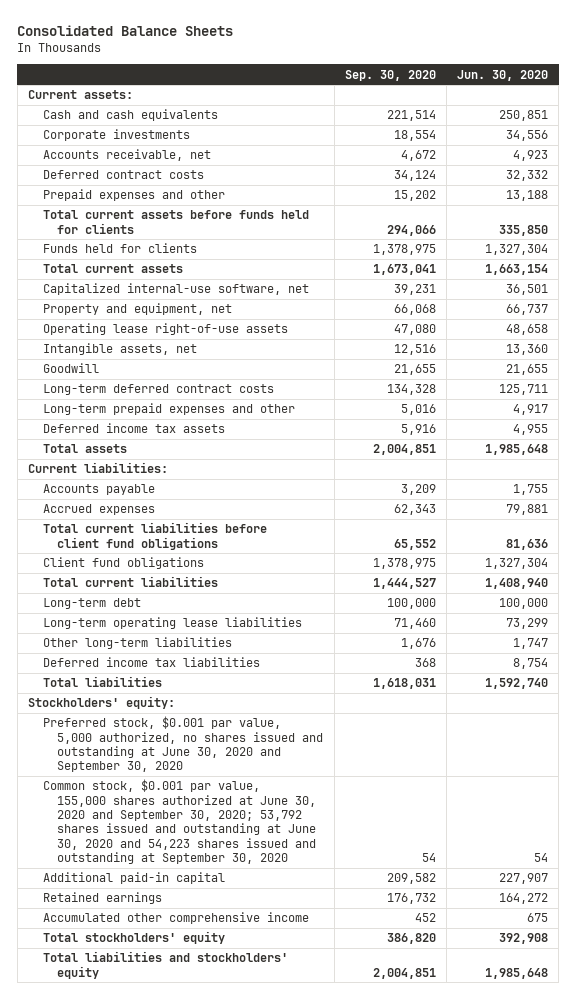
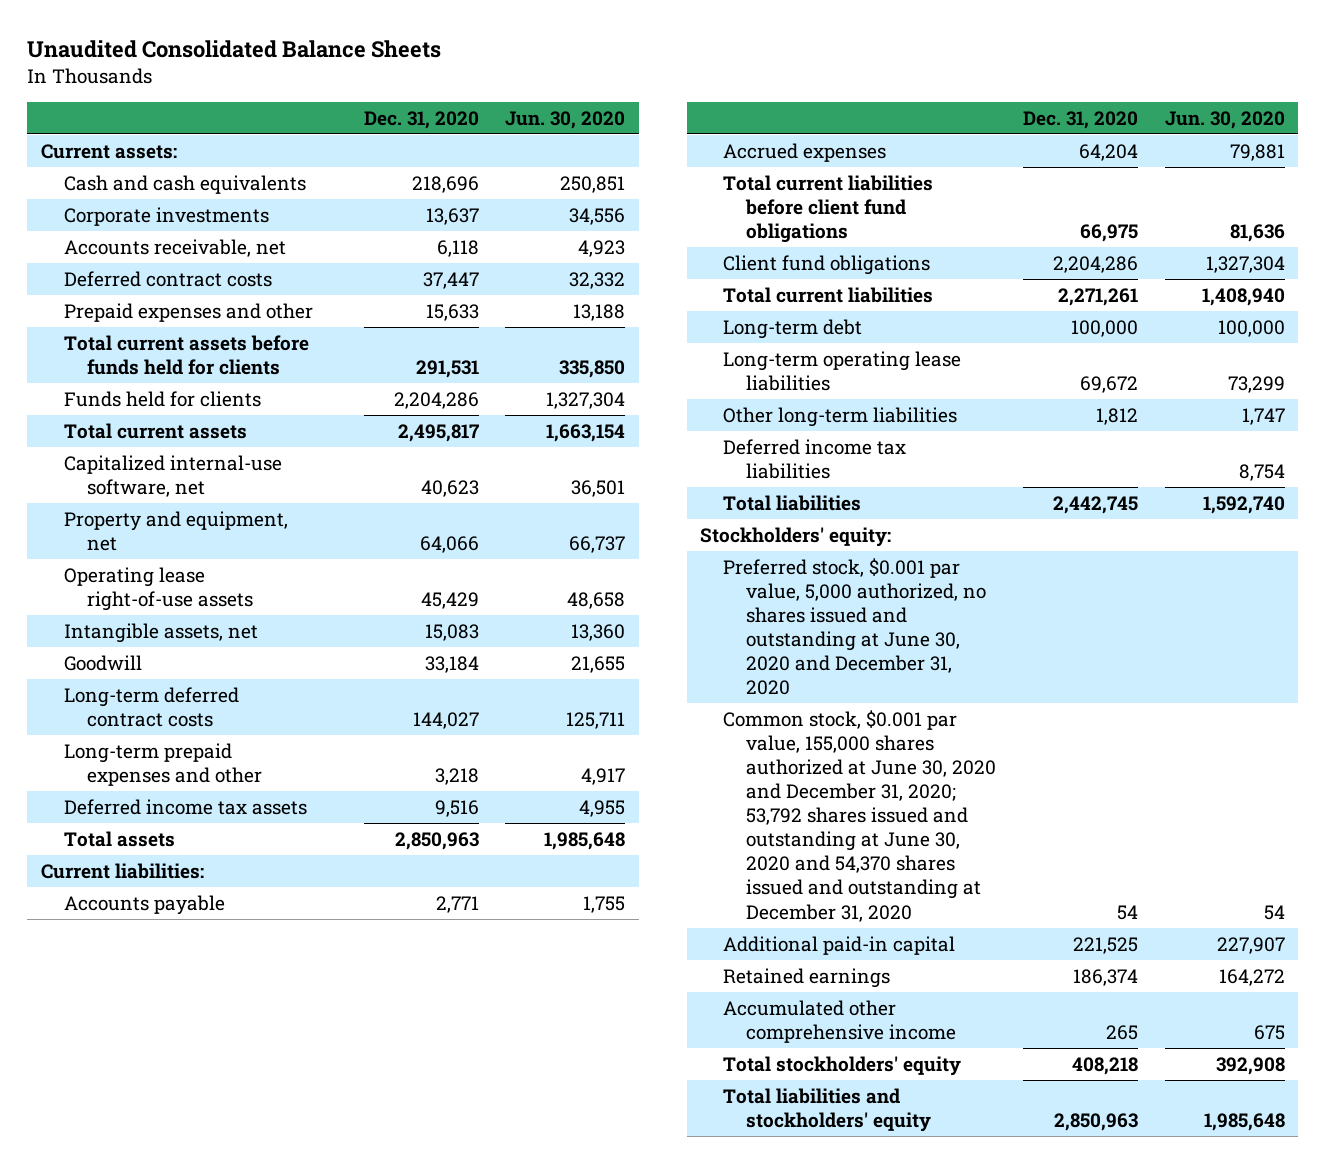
[17,24,234,36] Consolidated Balance Sheets -> [27,40,442,59] Unaudited Consolidated Balance Sheets
[344,69,436,81] Sep. 30, 2020 -> none
none -> [363,110,479,129] Dec. 31, 2020
[42,716,324,773] Preferred stock, $0.001 par value, 5,000 authorized, no shares issued and outstanding at June 30, 2020 and September 30, 2020 -> [722,557,986,696] Preferred stock, $0.001 par value, 5,000 authorized, no shares issued and outstanding at June 30, 2020 and December 31, 2020
[42,779,317,865] Common stock, $0.001 par value, 155,000 shares authorized at June 30, 2020 and September 30, 2020; 53,792 shares issued and outstanding at June 30, 2020 and 54,223 shares issued and outstanding at September 30, 2020 -> [722,709,996,922] Common stock, $0.001 par value, 155,000 shares authorized at June 30, 2020 and December 31, 2020; 53,792 shares issued and outstanding at June 30, 2020 and 54,370 shares issued and outstanding at December 31, 2020

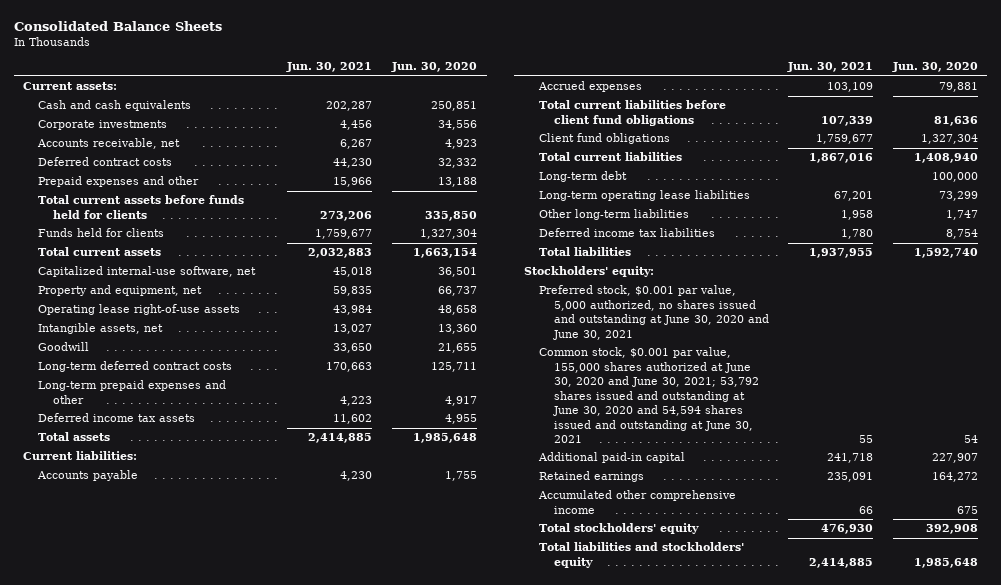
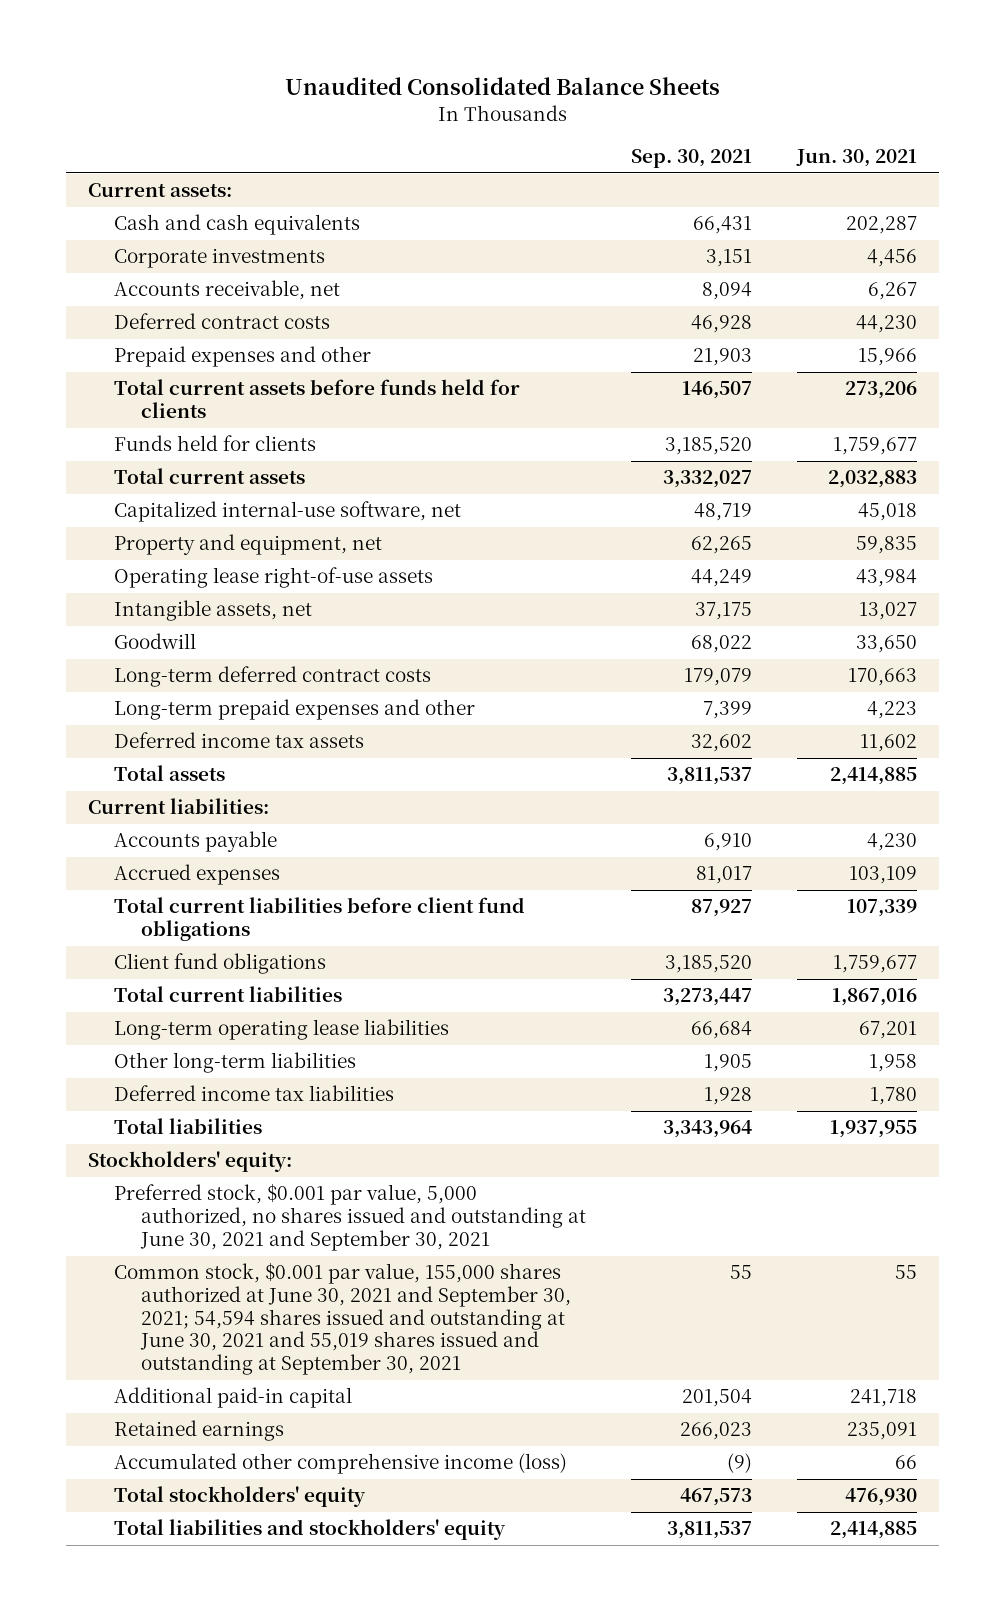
[13,20,222,31] Consolidated Balance Sheets -> [284,77,720,96] Unaudited Consolidated Balance Sheets
[390,62,477,73] Jun. 30, 2020 -> none
none -> [630,148,752,168] Sep. 30, 2021
[539,171,628,183] Long-term debt -> none
[539,285,770,340] Preferred stock, $0.001 par value, 5,000 authorized, no shares issued and outstanding at June 30, 2020 and June 30, 2021 -> [114,1184,586,1251] Preferred stock, $0.001 par value, 5,000 authorized, no shares issued and outstanding at June 30, 2021 and September 30, 2021
[539,347,760,444] Common stock, $0.001 par value, 155,000 shares authorized at June 30, 2020 and June 30, 2021; 53,792 shares issued and outstanding at June 30, 2020 and 54,594 shares issued and outstanding at June 30, 2021 -> [114,1263,571,1376] Common stock, $0.001 par value, 155,000 shares authorized at June 30, 2021 and September 30, 2021; 54,594 shares issued and outstanding at June 30, 2021 and 55,019 shares issued and outstanding at September 30, 2021
[538,490,737,514] Accumulated other comprehensive income -> [114,1453,568,1475] Accumulated other comprehensive income (loss)

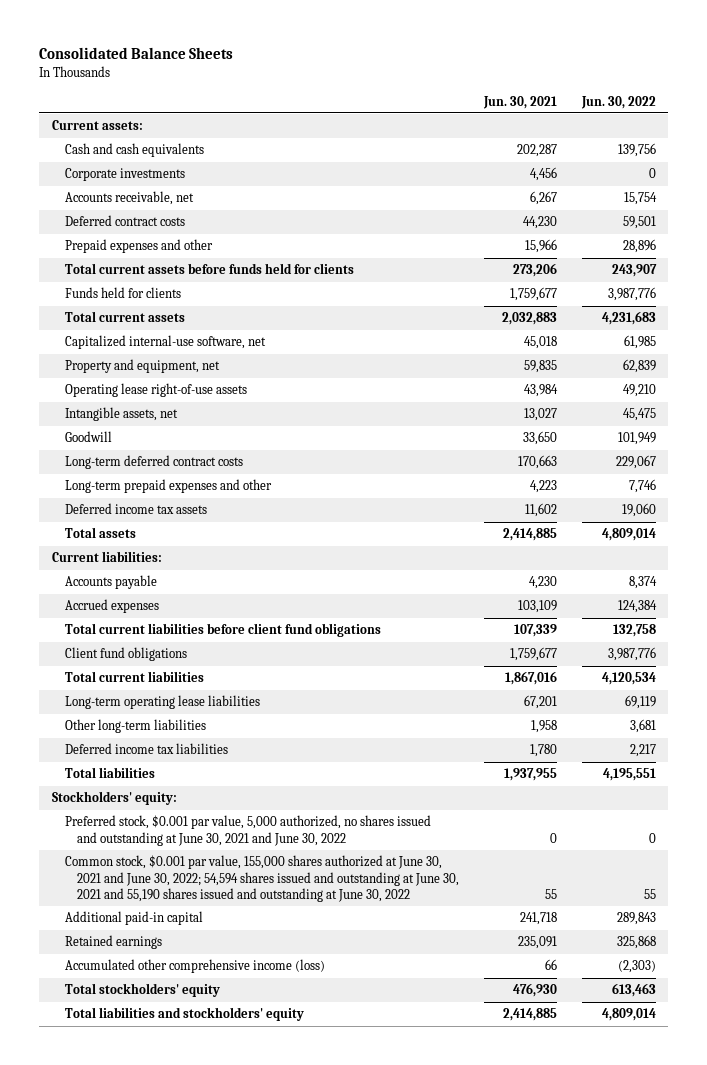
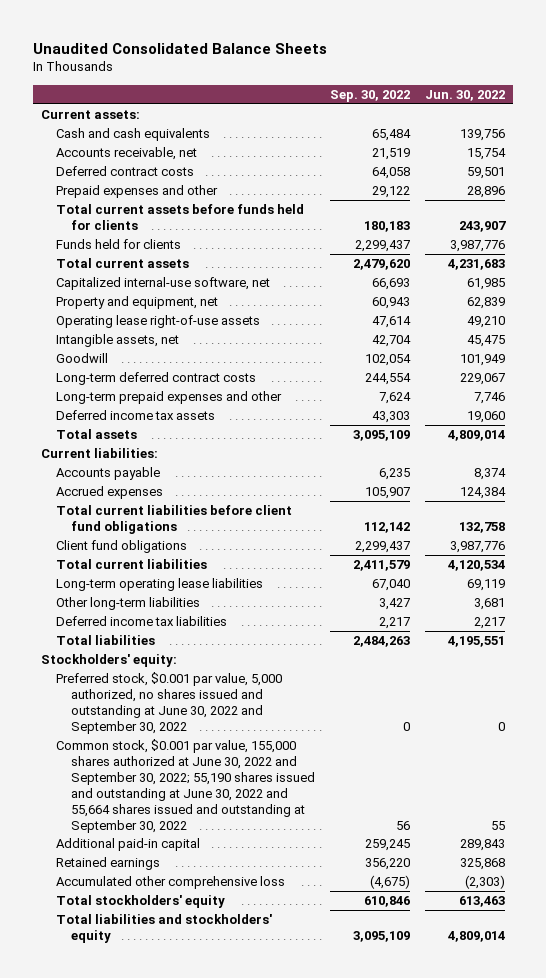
[39,47,234,60] Consolidated Balance Sheets -> [33,42,328,54] Unaudited Consolidated Balance Sheets
[482,95,557,109] Jun. 30, 2021 -> none
none -> [329,89,410,102] Sep. 30, 2022
[64,168,185,182] Corporate investments -> none
[64,815,431,846] Preferred stock, $0.001 par value, 5,000 authorized, no shares issued and outstanding at June 30, 2021 and June 30, 2022 -> [55,672,282,734] Preferred stock, $0.001 par value, 5,000 authorized, no shares issued and outstanding at June 30, 2022 and September 30, 2022
[64,855,460,902] Common stock, $0.001 par value, 155,000 shares authorized at June 30, 2021 and June 30, 2022; 54,594 shares issued and outstanding at June 30, 2021 and 55,190 shares issued and outstanding at June 30, 2022 -> [55,739,315,833] Common stock, $0.001 par value, 155,000 shares authorized at June 30, 2022 and September 30, 2022; 55,190 shares issued and outstanding at June 30, 2022 and 55,664 shares issued and outstanding at September 30, 2022
[64,959,325,974] Accumulated other comprehensive income (loss) -> [55,876,285,890] Accumulated other comprehensive loss

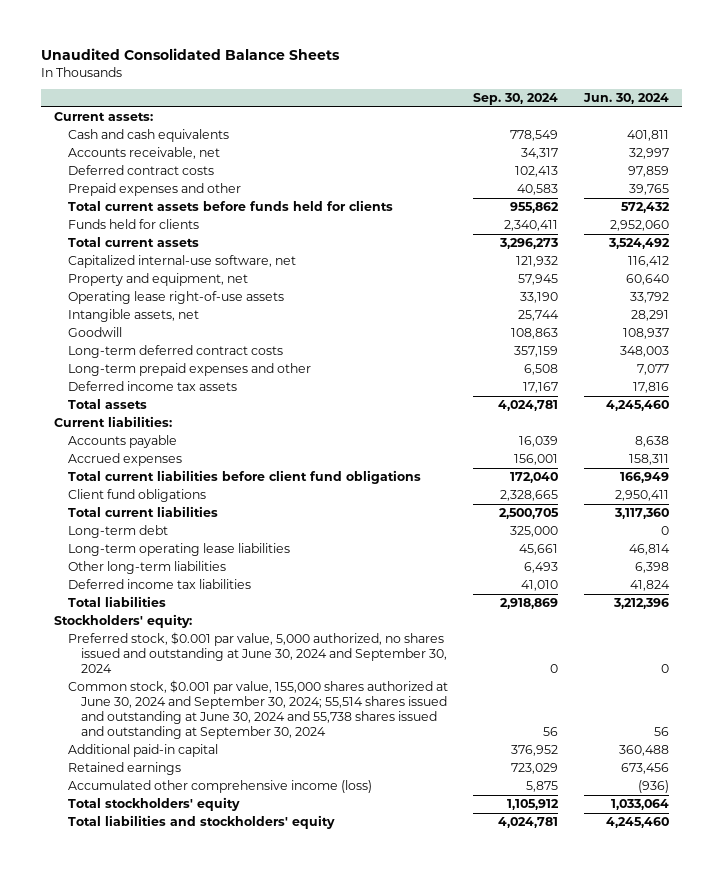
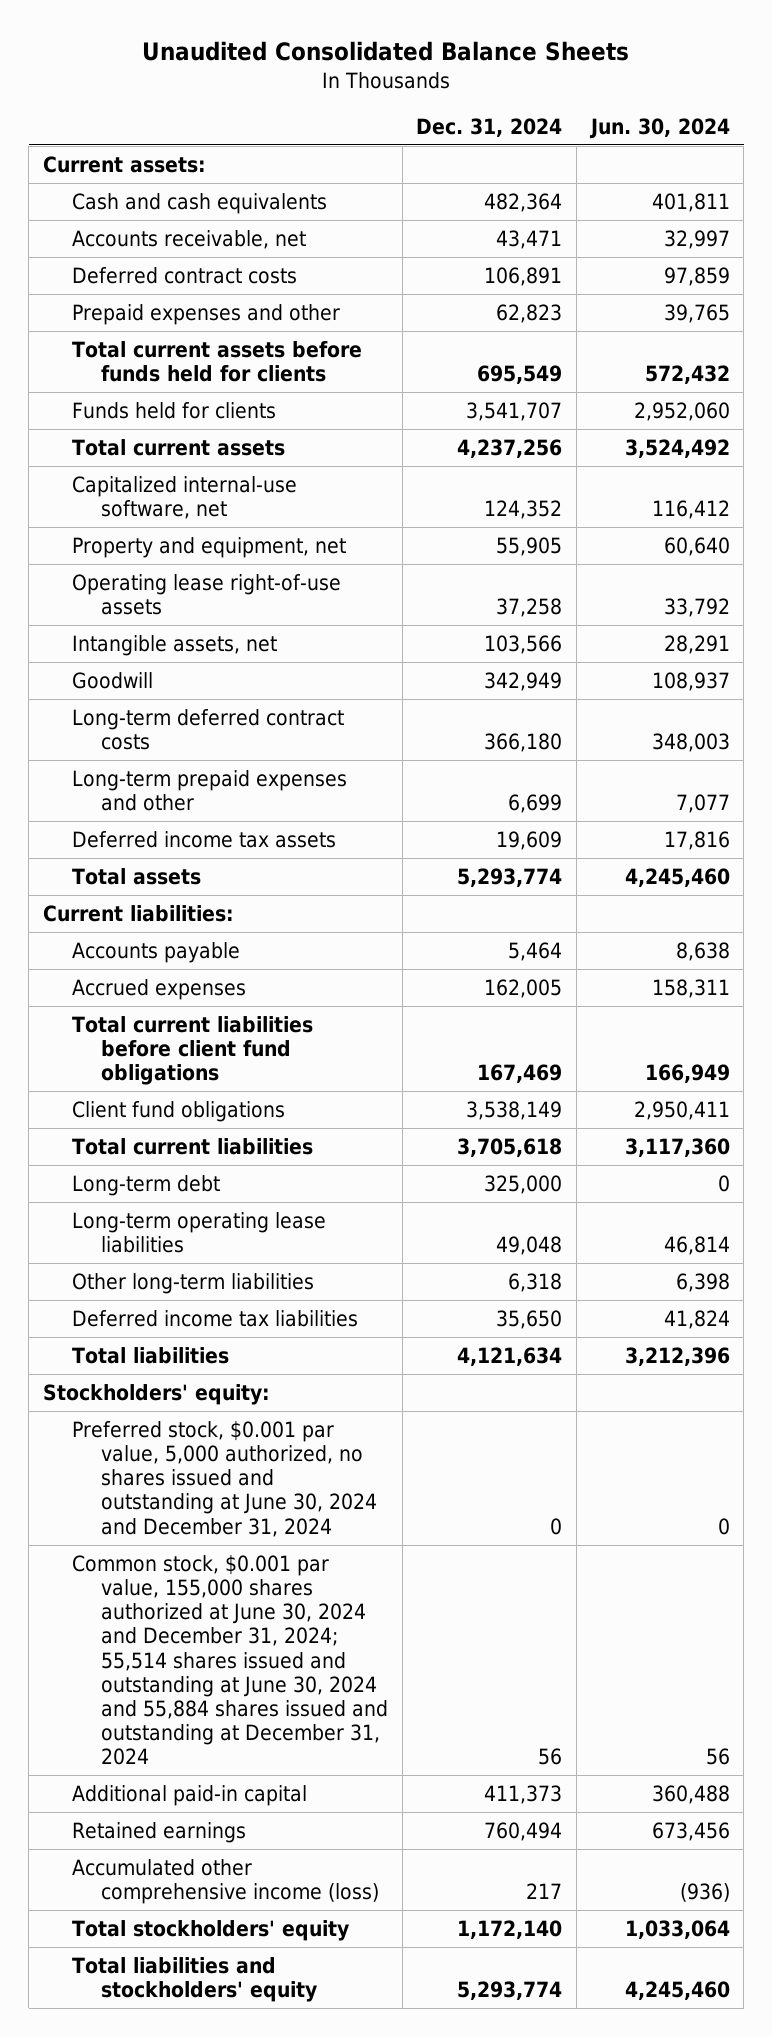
[473,93,559,106] Sep. 30, 2024 -> none
none -> [416,117,563,137] Dec. 31, 2024
[67,632,448,674] Preferred stock, $0.001 par value, 5,000 authorized, no shares issued and outstanding at June 30, 2024 and September 30, 2024 -> [72,1420,378,1537] Preferred stock, $0.001 par value, 5,000 authorized, no shares issued and outstanding at June 30, 2024 and December 31, 2024
[67,680,448,740] Common stock, $0.001 par value, 155,000 shares authorized at June 30, 2024 and September 30, 2024; 55,514 shares issued and outstanding at June 30, 2024 and 55,738 shares issued and outstanding at September 30, 2024 -> [72,1554,389,1766] Common stock, $0.001 par value, 155,000 shares authorized at June 30, 2024 and December 31, 2024; 55,514 shares issued and outstanding at June 30, 2024 and 55,884 shares issued and outstanding at December 31, 2024

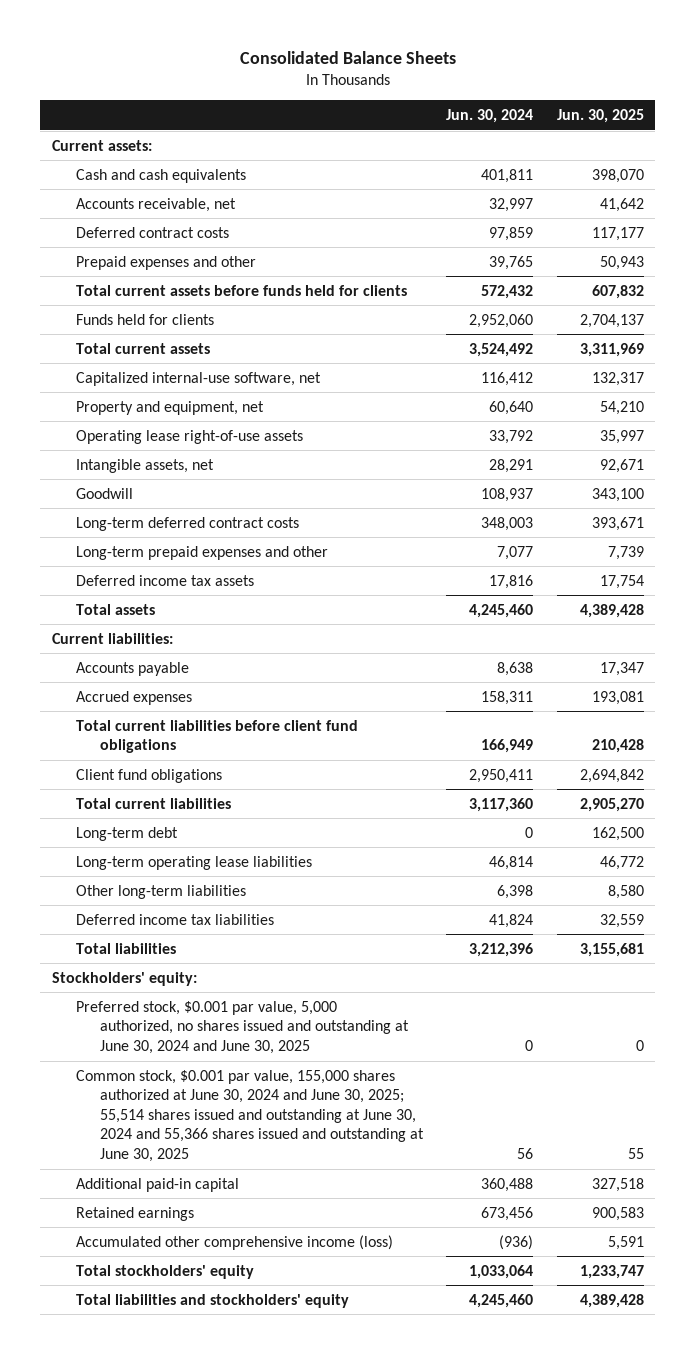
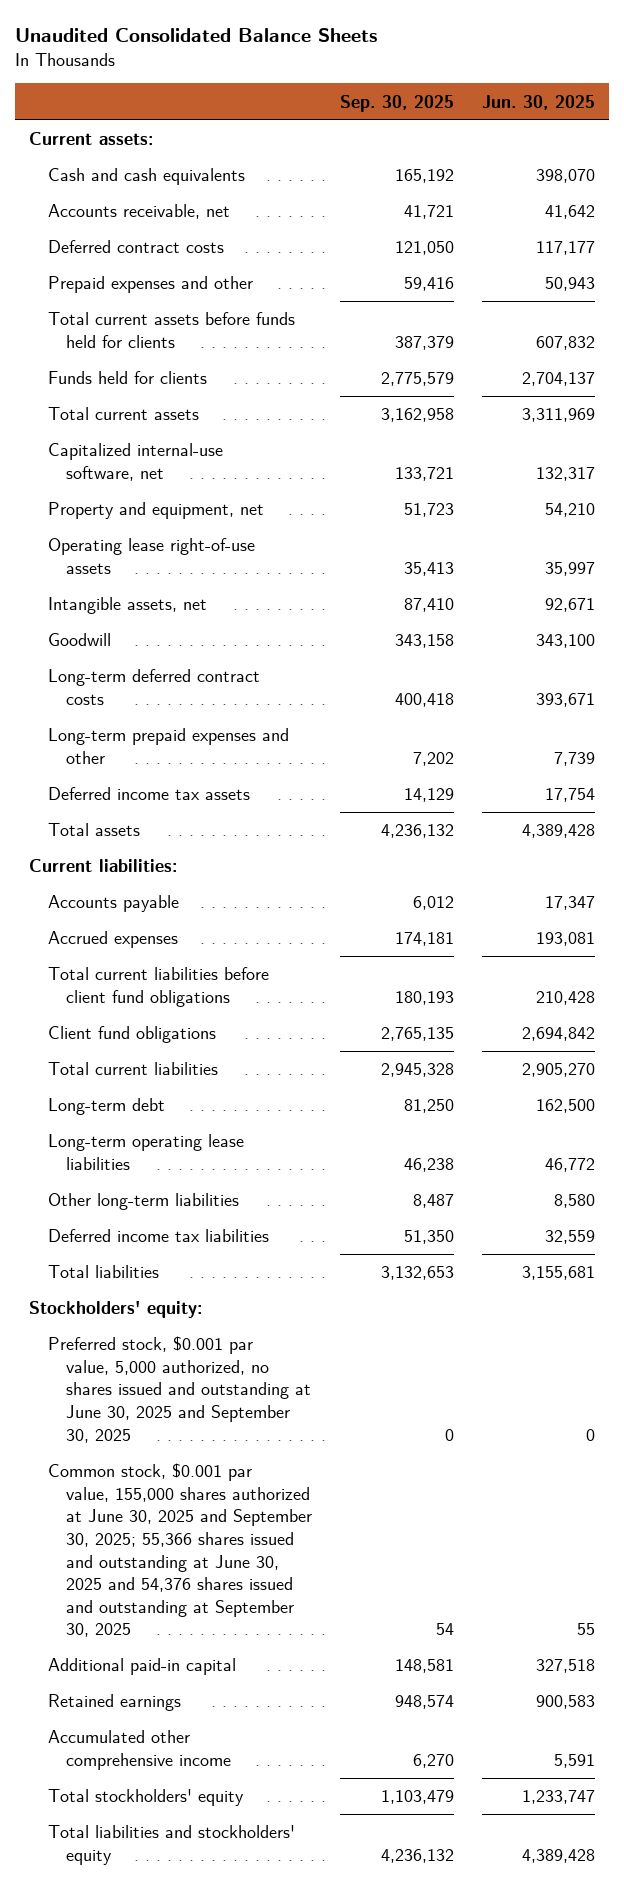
[239,50,456,64] Consolidated Balance Sheets -> [15,28,378,43] Unaudited Consolidated Balance Sheets
[446,109,534,124] Jun. 30, 2024 -> none
none -> [340,94,455,112] Sep. 30, 2025
[75,1000,409,1054] Preferred stock, $0.001 par value, 5,000 authorized, no shares issued and outstanding at June 30, 2024 and June 30, 2025 -> [47,1336,312,1443] Preferred stock, $0.001 par value, 5,000 authorized, no shares issued and outstanding at June 30, 2025 and September 30, 2025
[75,1069,424,1163] Common stock, $0.001 par value, 155,000 shares authorized at June 30, 2024 and June 30, 2025; 55,514 shares issued and outstanding at June 30, 2024 and 55,366 shares issued and outstanding at June 30, 2025 -> [47,1463,313,1638] Common stock, $0.001 par value, 155,000 shares authorized at June 30, 2025 and September 30, 2025; 55,366 shares issued and outstanding at June 30, 2025 and 54,376 shares issued and outstanding at September 30, 2025
[75,1234,393,1250] Accumulated other comprehensive income (loss) -> [47,1730,232,1770] Accumulated other comprehensive income

